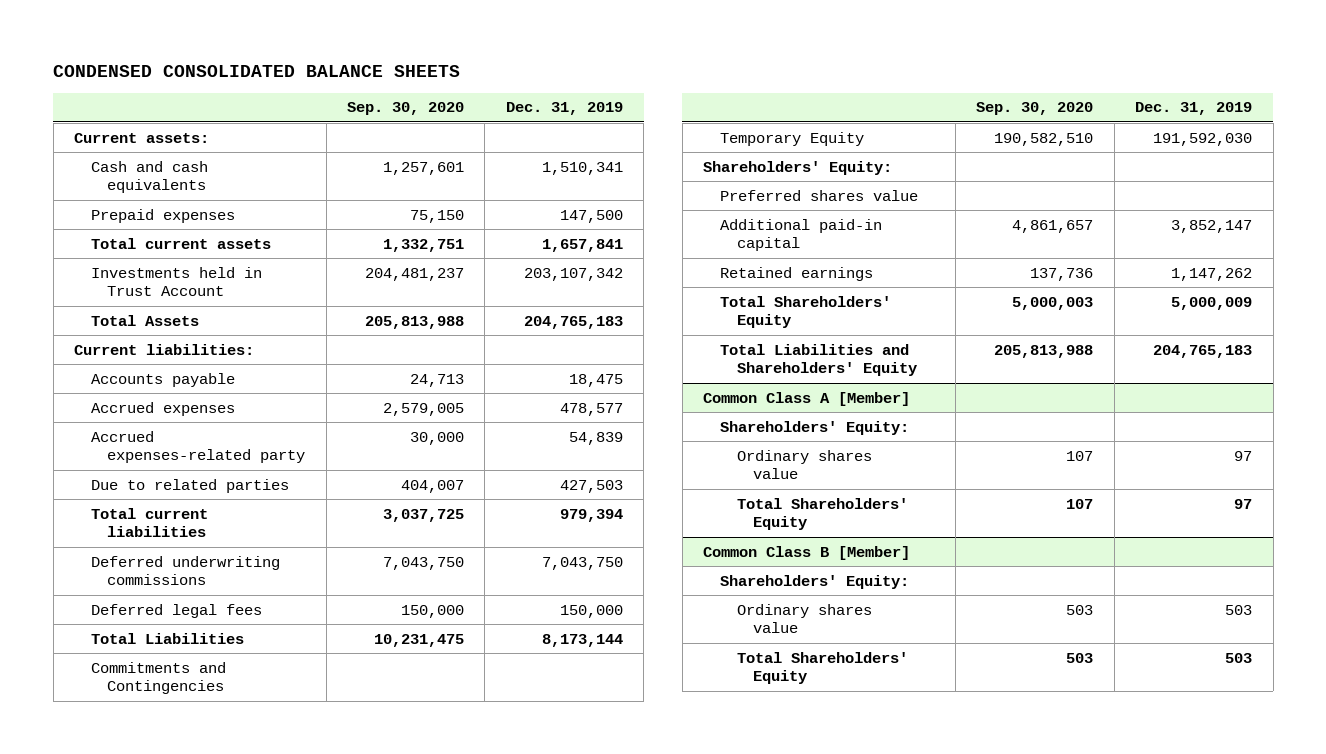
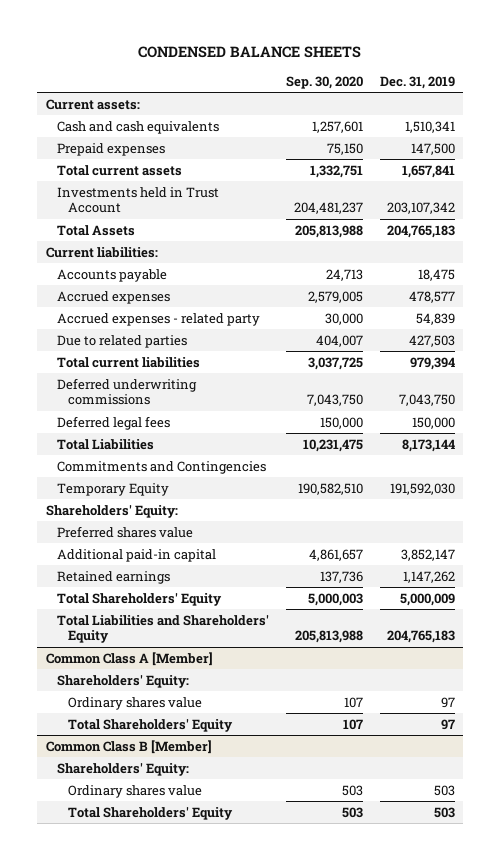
[53,65,461,78] CONDENSED CONSOLIDATED BALANCE SHEETS -> [138,46,362,59] CONDENSED BALANCE SHEETS
[90,430,306,464] Accrued expenses-related party -> [57,312,261,326] Accrued expenses - related party

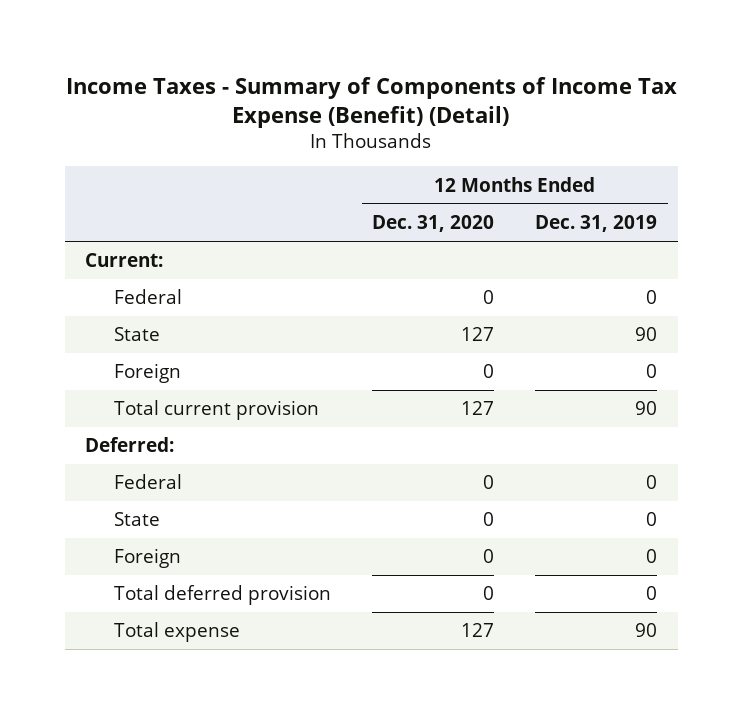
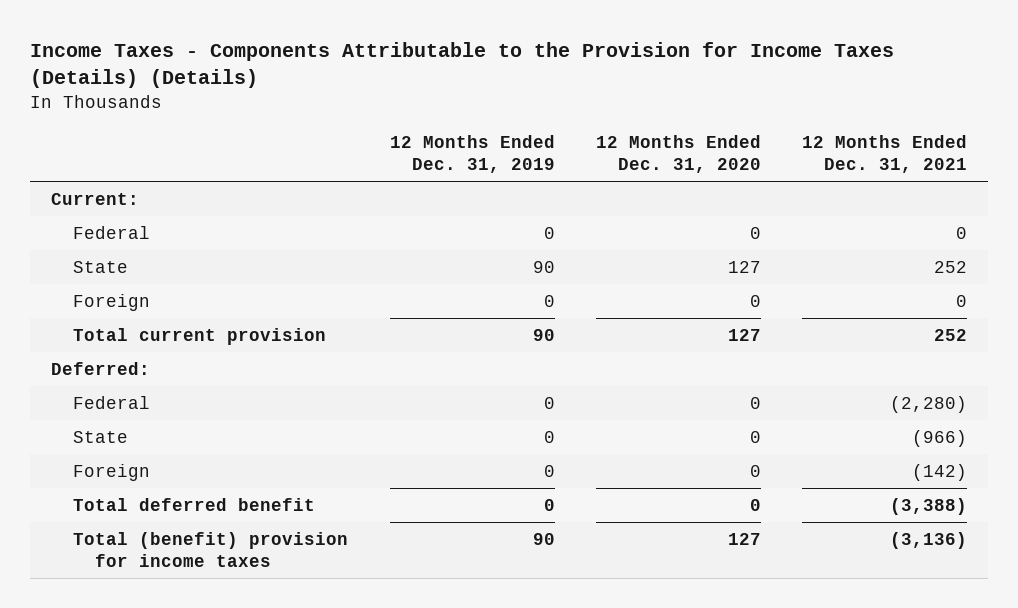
[66,76,678,128] Income Taxes - Summary of Components of Income Tax Expense (Benefit) (Detail) -> [30,42,895,89] Income Taxes - Components Attributable to the Provision for Income Taxes (Details) (Details)
none -> [802,134,968,173] 12 Months Ended Dec. 31, 2021
[114,585,332,606] Total deferred provision -> [73,497,316,511] Total deferred benefit
[114,622,241,643] Total expense -> [73,531,349,568] Total (benefit) provision for income taxes

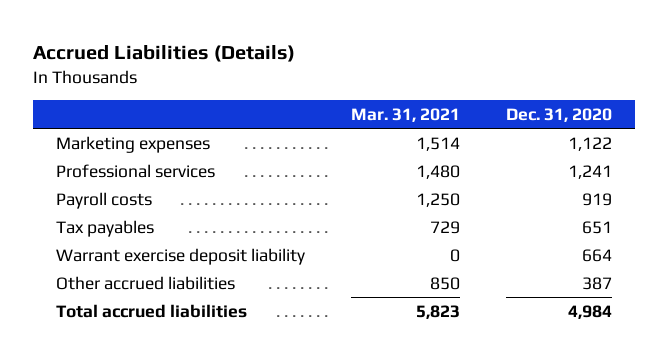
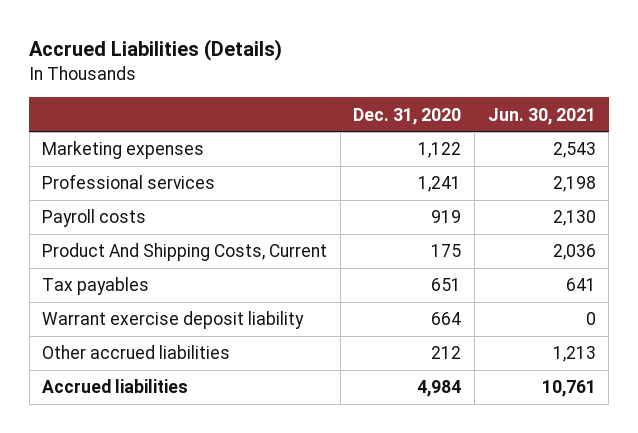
[350,107,460,122] Mar. 31, 2021 -> none
none -> [487,107,596,125] Jun. 30, 2021
none -> [42,243,328,262] Product And Shipping Costs, Current
[581,276,612,290] 387 -> [431,346,462,360] 212
[55,303,247,318] Total accrued liabilities -> [42,379,189,394] Accrued liabilities

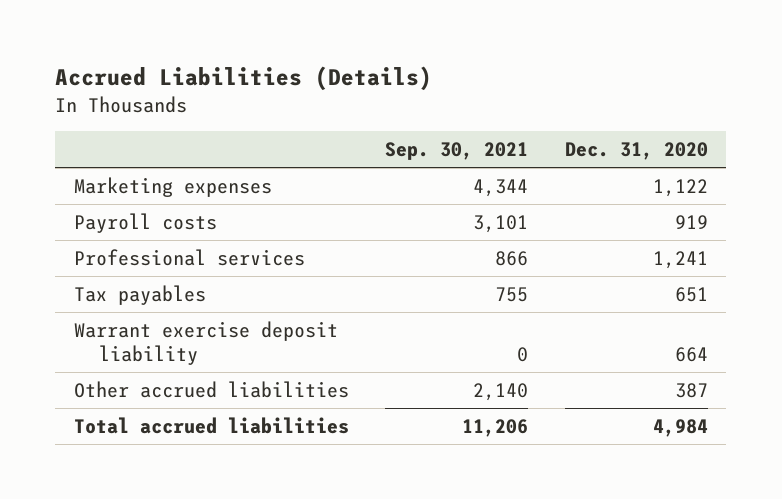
[487,107,596,125] Jun. 30, 2021 -> none
none -> [385,141,529,160] Sep. 30, 2021
[42,243,328,262] Product And Shipping Costs, Current -> none
[42,174,216,190] Professional services -> [73,248,305,266] Professional services
[431,346,462,360] 212 -> [674,382,708,398] 387
[42,379,189,394] Accrued liabilities -> [73,416,349,434] Total accrued liabilities

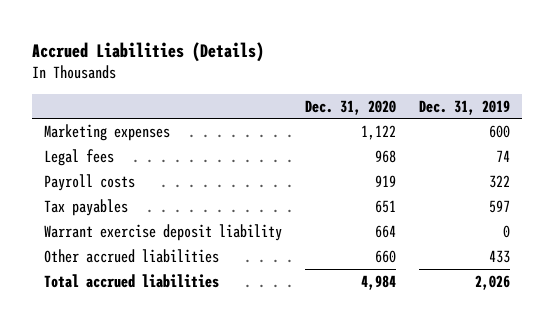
[385,141,529,160] Sep. 30, 2021 -> none
none -> [419,99,511,115] Dec. 31, 2019
none -> [43,148,114,166] Legal fees
[73,248,305,266] Professional services -> none
[674,382,708,398] 387 -> [374,249,396,263] 660

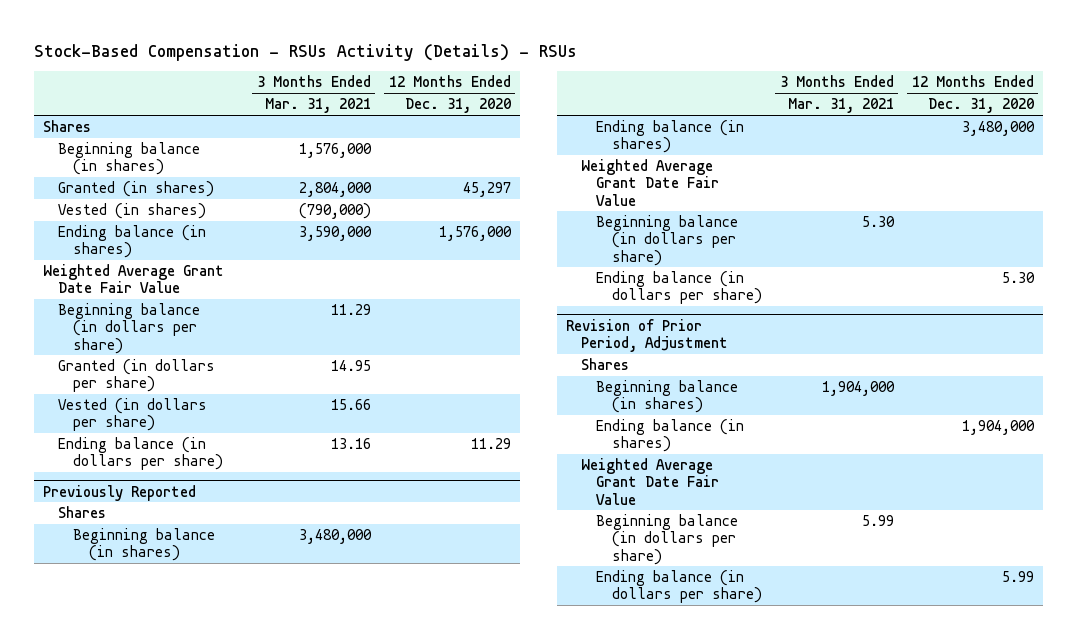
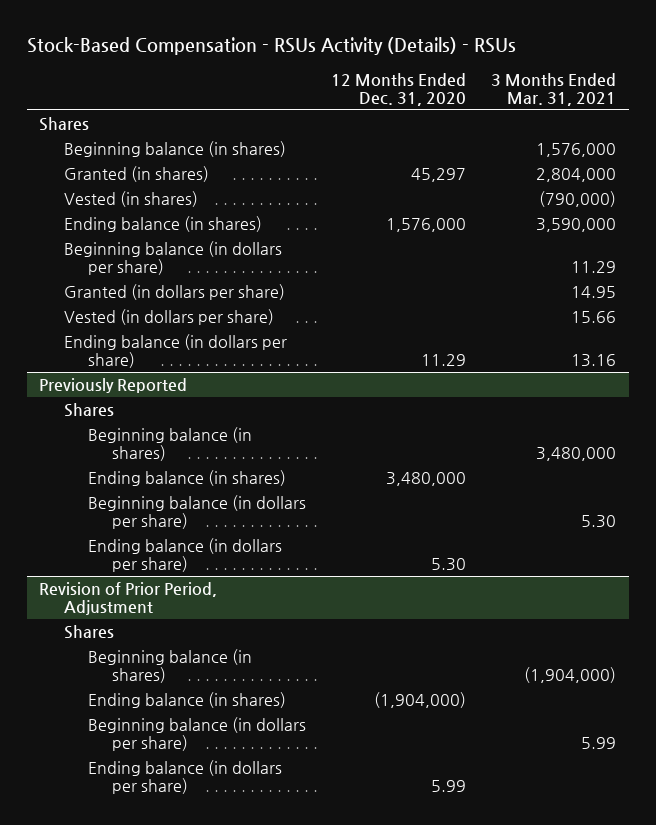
[42,264,224,294] Weighted Average Grant Date Fair Value -> none
[580,159,720,206] Weighted Average Grant Date Fair Value -> none
[580,458,720,505] Weighted Average Grant Date Fair Value -> none
[821,381,895,397] 1,904,000 -> [524,667,617,684] (1,904,000)
[961,420,1035,436] 1,904,000 -> [374,691,467,708] (1,904,000)

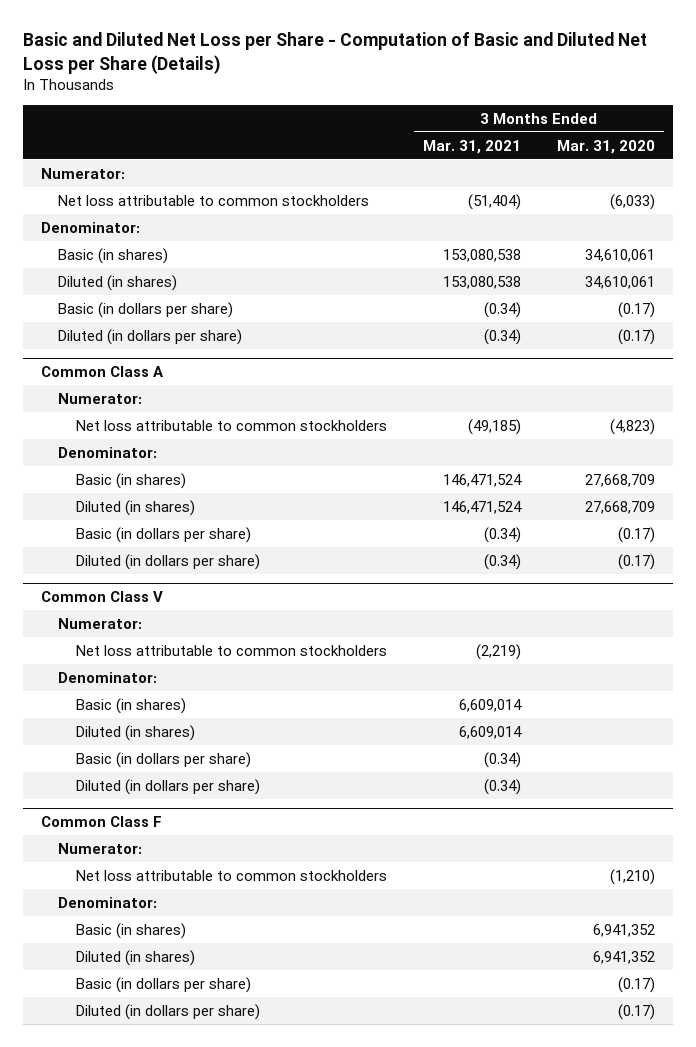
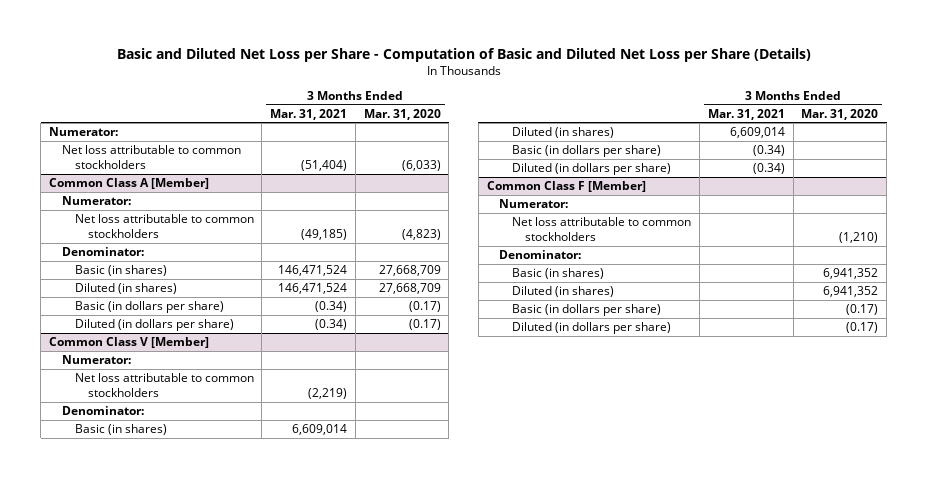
[40,221,140,233] Denominator: -> none
[58,247,169,264] Basic (in shares) -> none
[58,274,178,291] Diluted (in shares) -> none
[58,301,234,318] Basic (in dollars per share) -> none
[58,328,243,345] Diluted (in dollars per share) -> none
[40,366,164,378] Common Class A -> [48,178,209,190] Common Class A [Member]
[40,591,163,603] Common Class V -> [48,337,209,349] Common Class V [Member]
[40,816,162,828] Common Class F -> [486,181,646,193] Common Class F [Member]

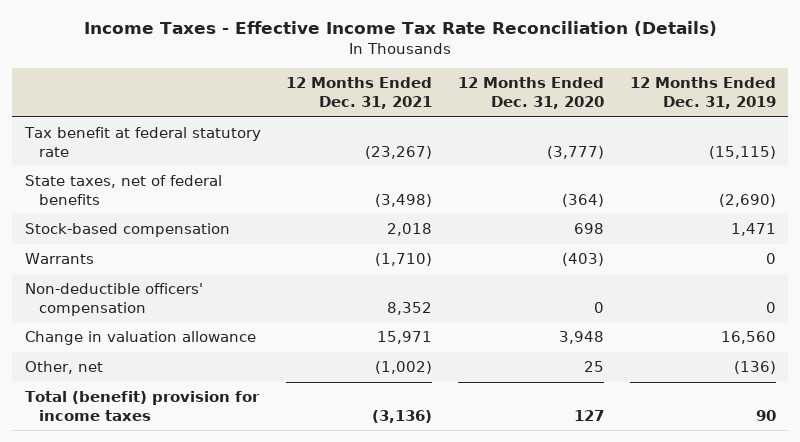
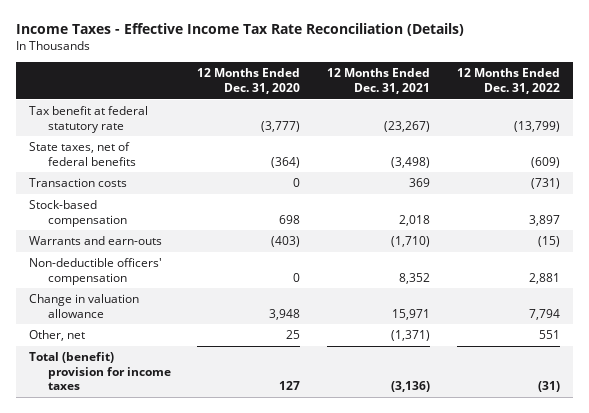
[629,77,776,109] 12 Months Ended Dec. 31, 2019 -> none
none -> [456,68,560,94] 12 Months Ended Dec. 31, 2022
none -> [29,178,128,188] Transaction costs
[24,253,94,265] Warrants -> [29,236,163,246] Warrants and earn-outs
[375,361,433,375] (1,002) -> [391,330,431,342] (1,371)

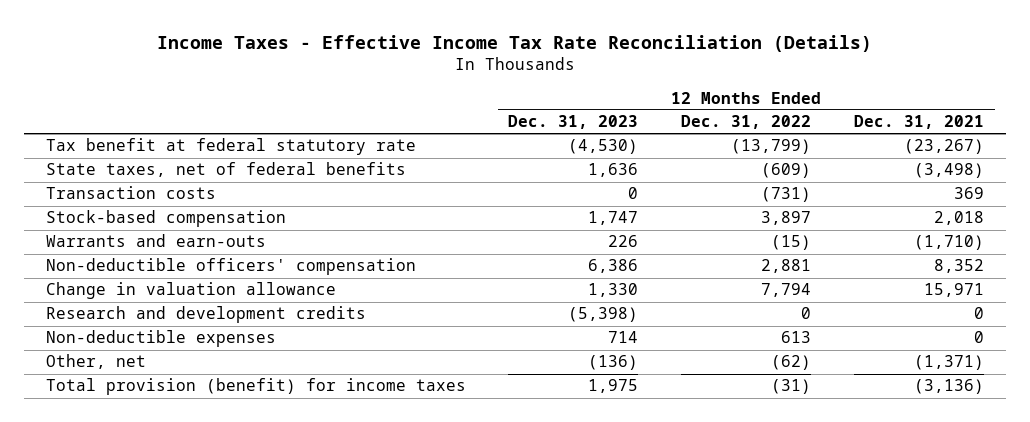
[197,68,301,94] 12 Months Ended Dec. 31, 2020 -> none
none -> [508,115,639,130] Dec. 31, 2023
none -> [45,306,366,324] Research and development credits
none -> [45,330,276,348] Non-deductible expenses
[538,330,560,340] 551 -> [771,355,812,371] (62)
[29,352,171,391] Total (benefit) provision for income taxes -> [45,378,466,396] Total provision (benefit) for income taxes

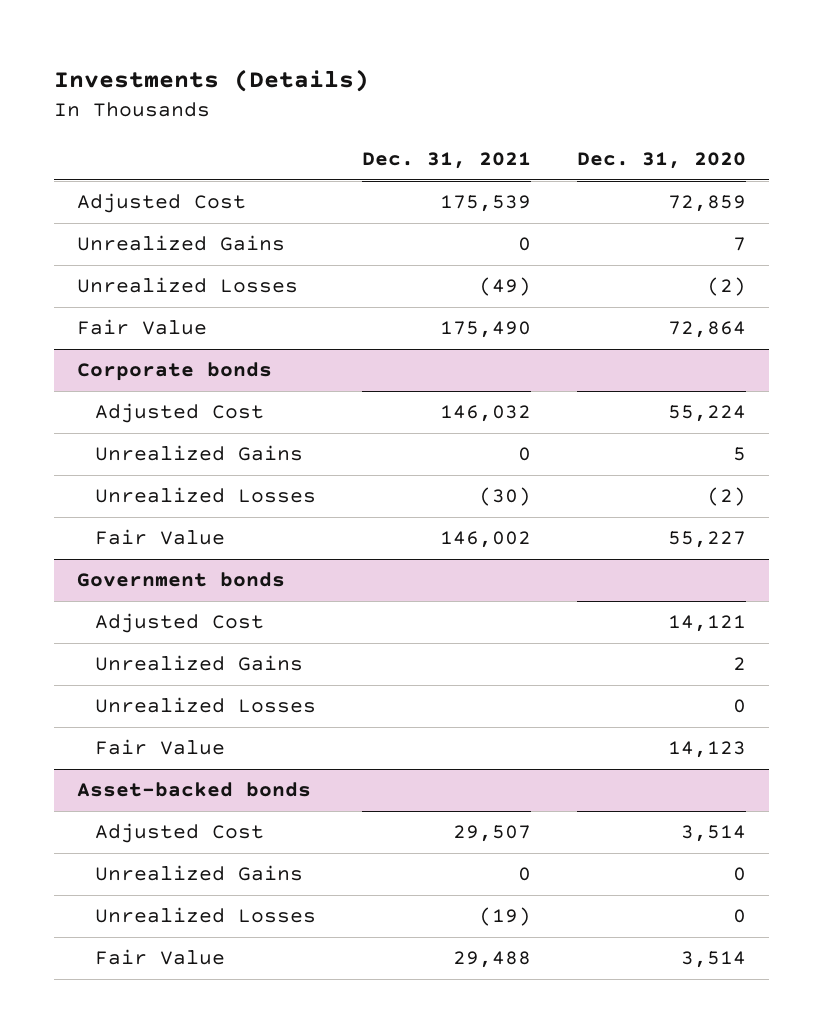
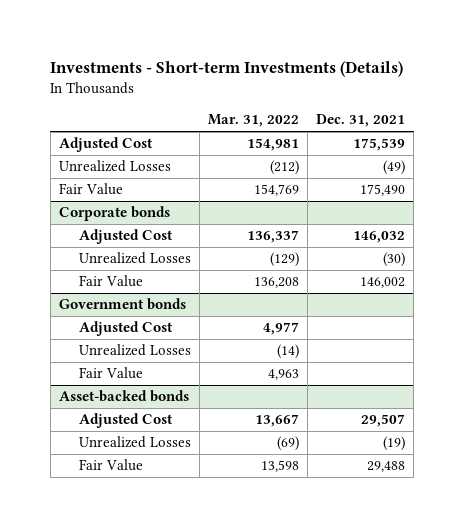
[53,69,369,93] Investments (Details) -> [50,61,404,78] Investments - Short-term Investments (Details)
[577,152,747,170] Dec. 31, 2020 -> none
none -> [207,114,299,128] Mar. 31, 2022
[76,235,285,252] Unrealized Gains -> none
[94,445,303,462] Unrealized Gains -> none
[94,655,303,672] Unrealized Gains -> none
[94,865,303,882] Unrealized Gains -> none

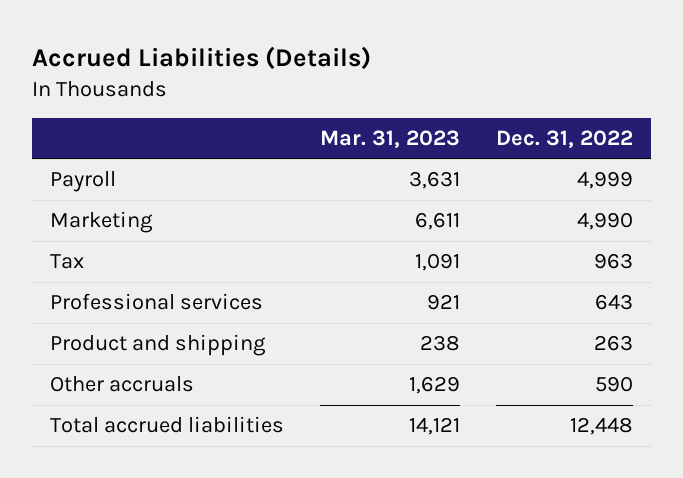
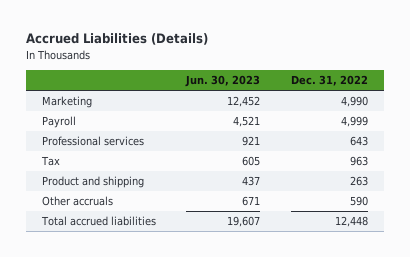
[319,130,460,149] Mar. 31, 2023 -> none
none -> [185,74,261,87] Jun. 30, 2023
[50,171,117,193] Payroll -> [41,116,76,129] Payroll
[50,254,85,270] Tax -> [40,156,60,167] Tax

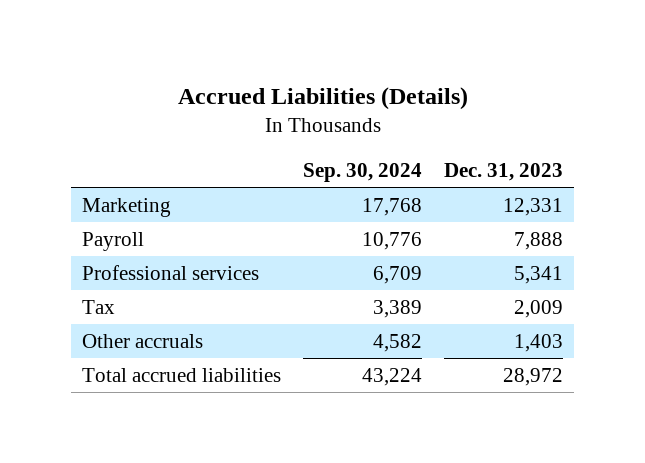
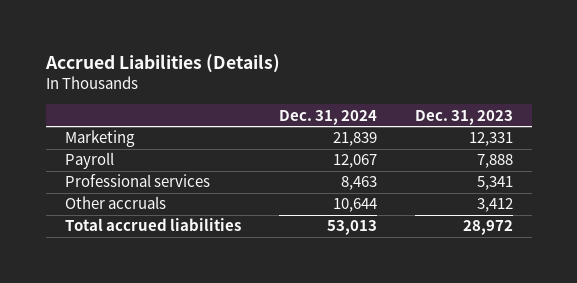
[303,162,423,182] Sep. 30, 2024 -> none
none -> [278,109,377,125] Dec. 31, 2024
[82,299,116,314] Tax -> none
[514,333,564,352] 1,403 -> [476,198,513,213] 3,412

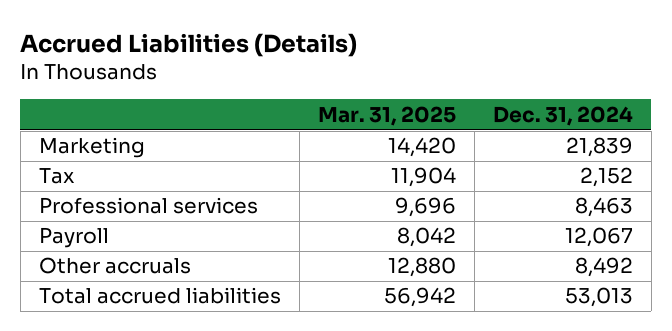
[414,109,513,125] Dec. 31, 2023 -> none
none -> [317,105,456,126] Mar. 31, 2025
none -> [38,168,75,185] Tax
[64,152,114,170] Payroll -> [38,227,109,249] Payroll
[332,198,377,213] 10,644 -> [574,257,633,278] 8,492

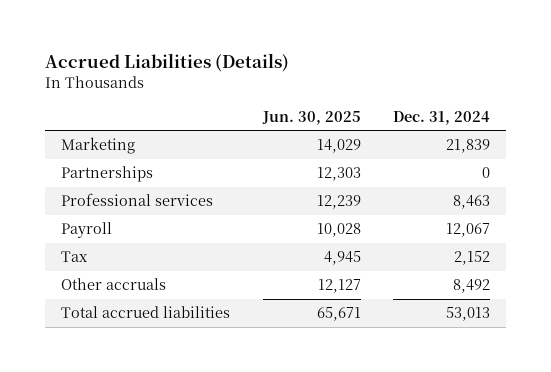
[317,105,456,126] Mar. 31, 2025 -> none
none -> [261,110,361,125] Jun. 30, 2025
none -> [61,166,154,183] Partnerships
[38,168,75,185] Tax -> [61,251,89,263] Tax

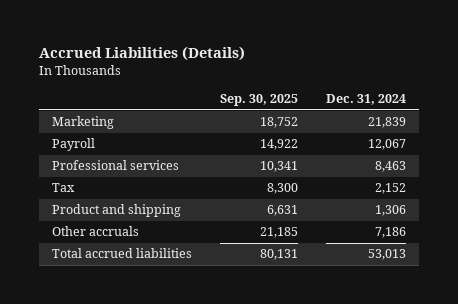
[261,110,361,125] Jun. 30, 2025 -> none
none -> [220,94,299,107] Sep. 30, 2025
[61,166,154,183] Partnerships -> none
[61,193,214,207] Professional services -> [52,160,180,171] Professional services
none -> [52,204,182,218] Product and shipping
[452,279,490,294] 8,492 -> [374,227,406,239] 7,186

